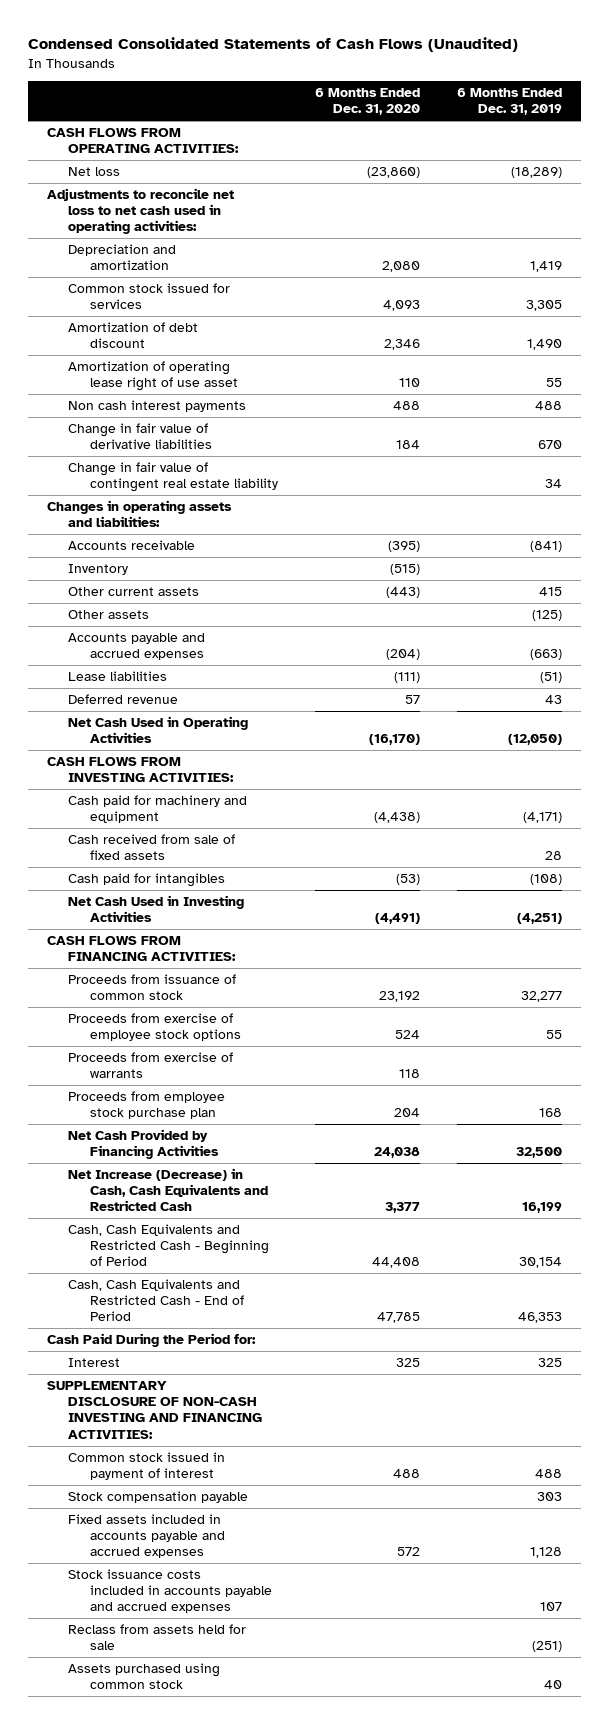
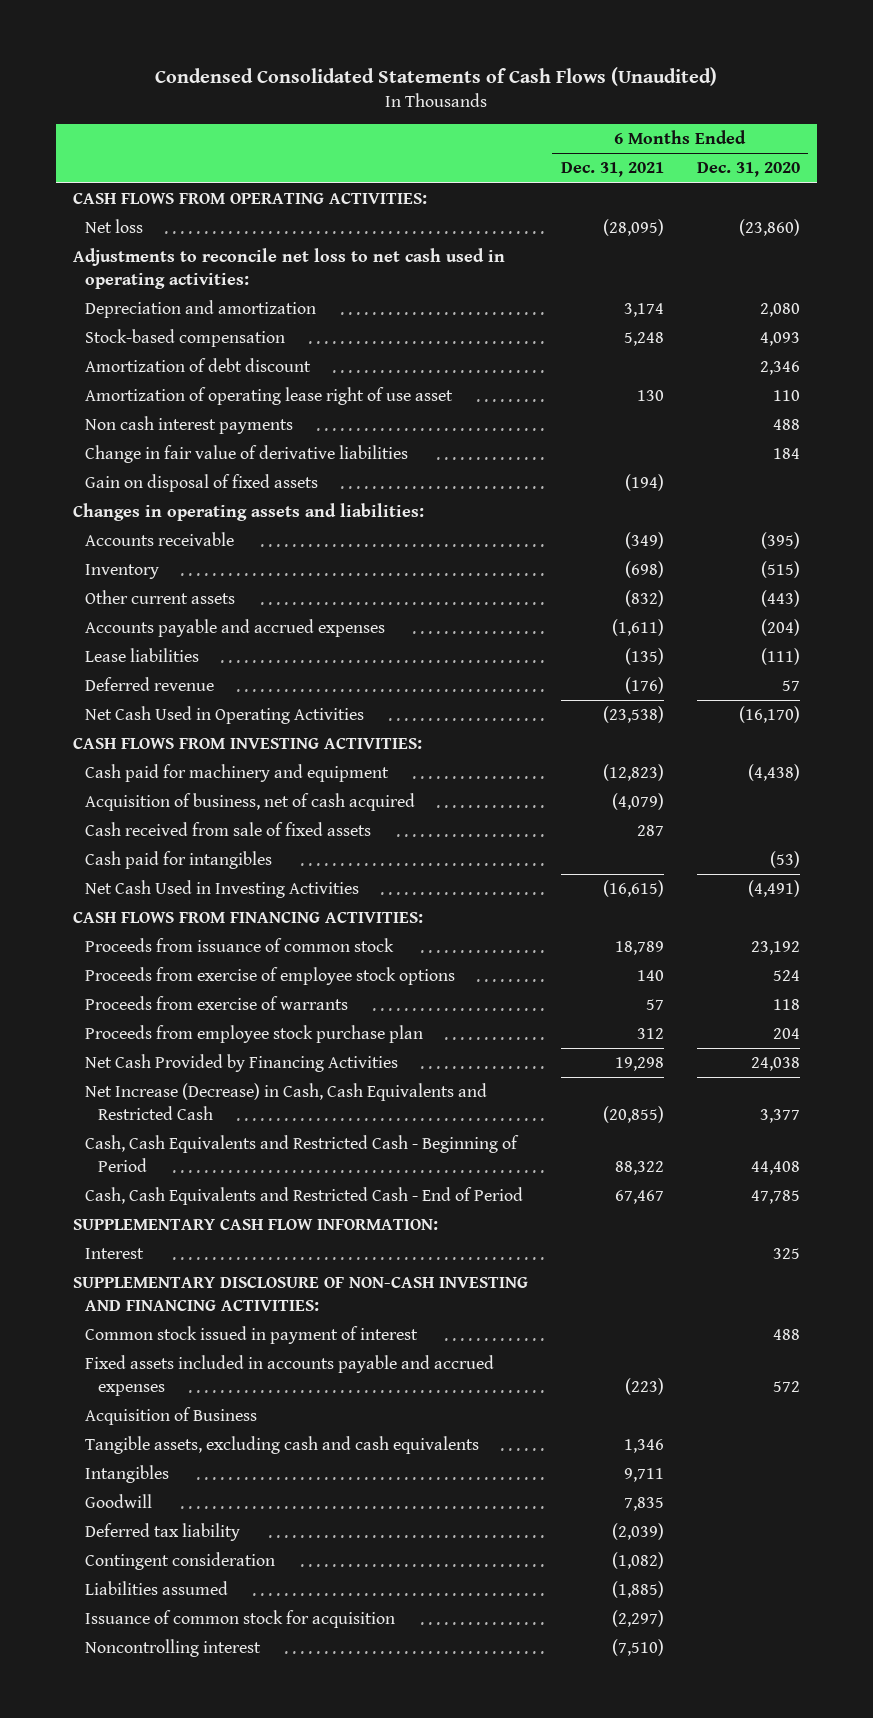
[457,88,563,116] 6 Months Ended Dec. 31, 2019 -> none
none -> [560,162,664,178] Dec. 31, 2021
[68,283,231,310] Common stock issued for services -> [85,329,286,348] Stock-based compensation
[68,462,278,493] Change in fair value of contingent real estate liability -> none
none -> [85,474,319,493] Gain on disposal of fixed assets
[68,610,150,620] Other assets -> none
none -> [85,793,416,812] Acquisition of business, net of cash acquired
[46,1333,256,1348] Cash Paid During the Period for: -> none
none -> [72,1219,438,1231] SUPPLEMENTARY CASH FLOW INFORMATION:
[68,1491,249,1504] Stock compensation payable -> none
[68,1569,272,1614] Stock issuance costs included in accounts payable and accrued expenses -> none
[68,1624,247,1651] Reclass from assets held for sale -> none
[68,1663,221,1690] Assets purchased using common stock -> none
none -> [85,1407,258,1426] Acquisition of Business
none -> [85,1436,480,1455] Tangible assets, excluding cash and cash equivalents
none -> [85,1465,170,1484] Intangibles
none -> [85,1494,153,1509] Goodwill
none -> [85,1523,241,1542] Deferred tax liability
none -> [85,1552,276,1571] Contingent consideration
none -> [85,1581,229,1596] Liabilities assumed
none -> [85,1610,396,1629] Issuance of common stock for acquisition
none -> [85,1639,262,1658] Noncontrolling interest

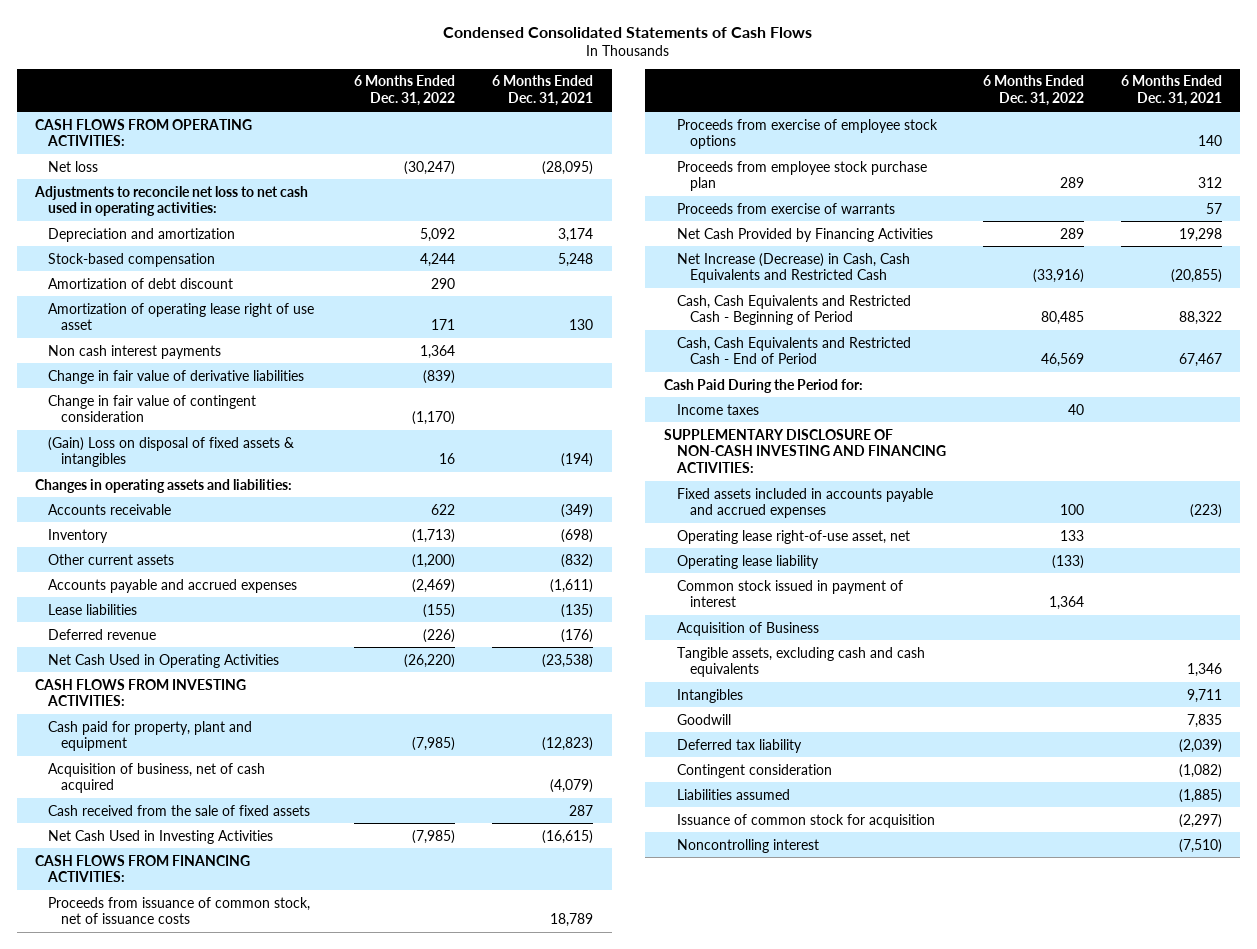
[155,67,718,87] Condensed Consolidated Statements of Cash Flows (Unaudited) -> [443,26,813,38] Condensed Consolidated Statements of Cash Flows
[697,162,801,178] Dec. 31, 2020 -> none
none -> [354,75,456,107] 6 Months Ended Dec. 31, 2022
none -> [48,394,257,423] Change in fair value of contingent consideration
[85,474,319,493] Gain on disposal of fixed assets -> [48,436,295,468] (Gain) Loss on disposal of fixed assets & intangibles
[85,764,390,783] Cash paid for machinery and equipment -> [48,720,253,752] Cash paid for property, plant and equipment
[85,851,273,870] Cash paid for intangibles -> none
[85,822,372,837] Cash received from sale of fixed assets -> [48,804,311,816] Cash received from the sale of fixed assets
[85,938,395,953] Proceeds from issuance of common stock -> [48,896,311,925] Proceeds from issuance of common stock, net of issuance costs
[85,996,349,1011] Proceeds from exercise of warrants -> [676,202,895,214] Proceeds from exercise of warrants
[72,1219,438,1231] SUPPLEMENTARY CASH FLOW INFORMATION: -> none
[85,1248,145,1260] Interest -> none
none -> [663,378,863,393] Cash Paid During the Period for:
none -> [676,403,759,415] Income taxes
none -> [676,529,910,544] Operating lease right-of-use asset, net
none -> [676,554,819,569] Operating lease liability
[85,1326,419,1345] Common stock issued in payment of interest -> [676,579,903,608] Common stock issued in payment of interest

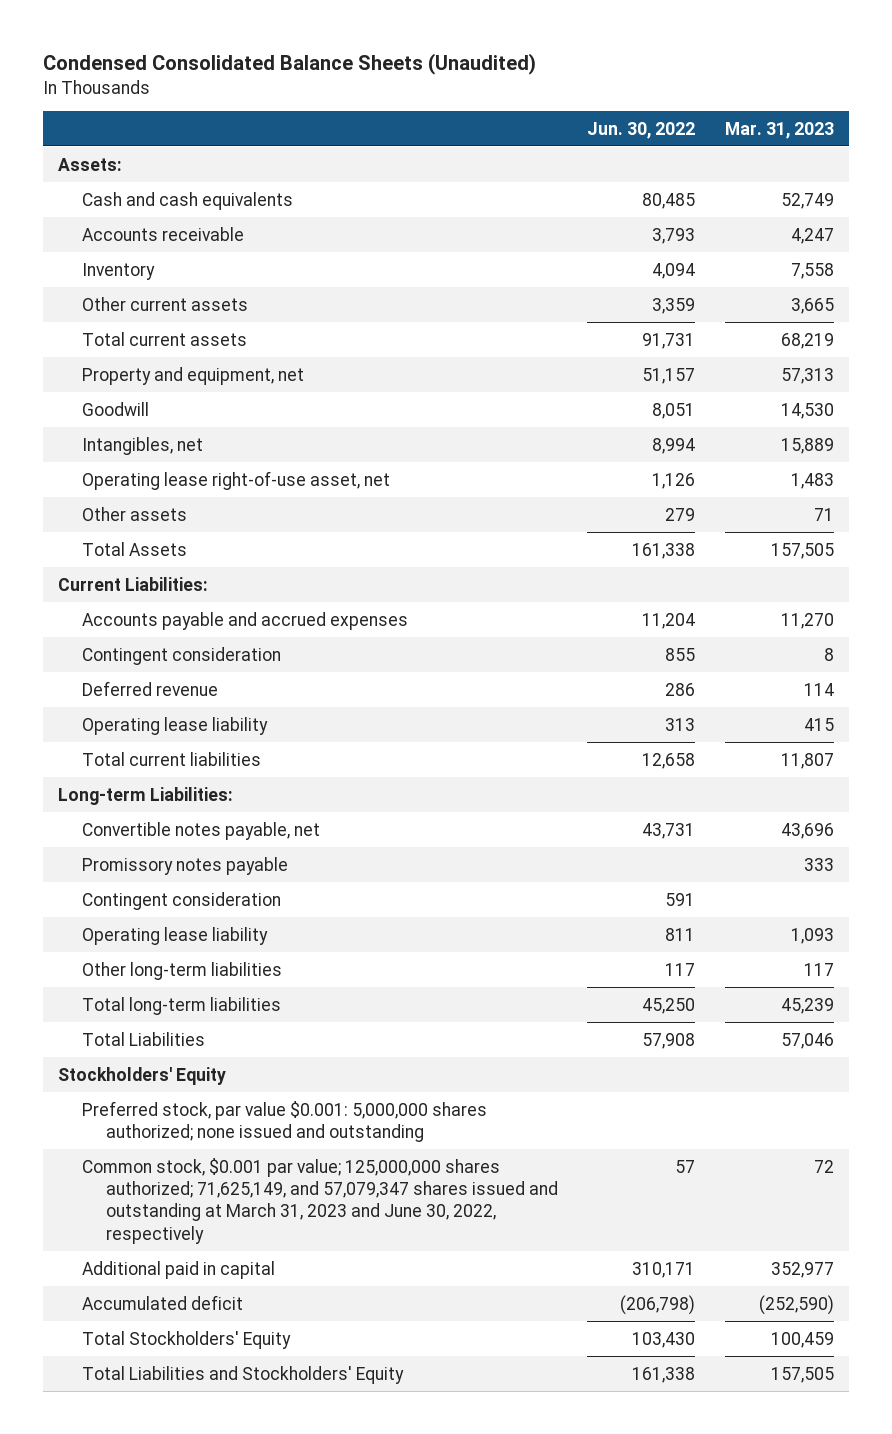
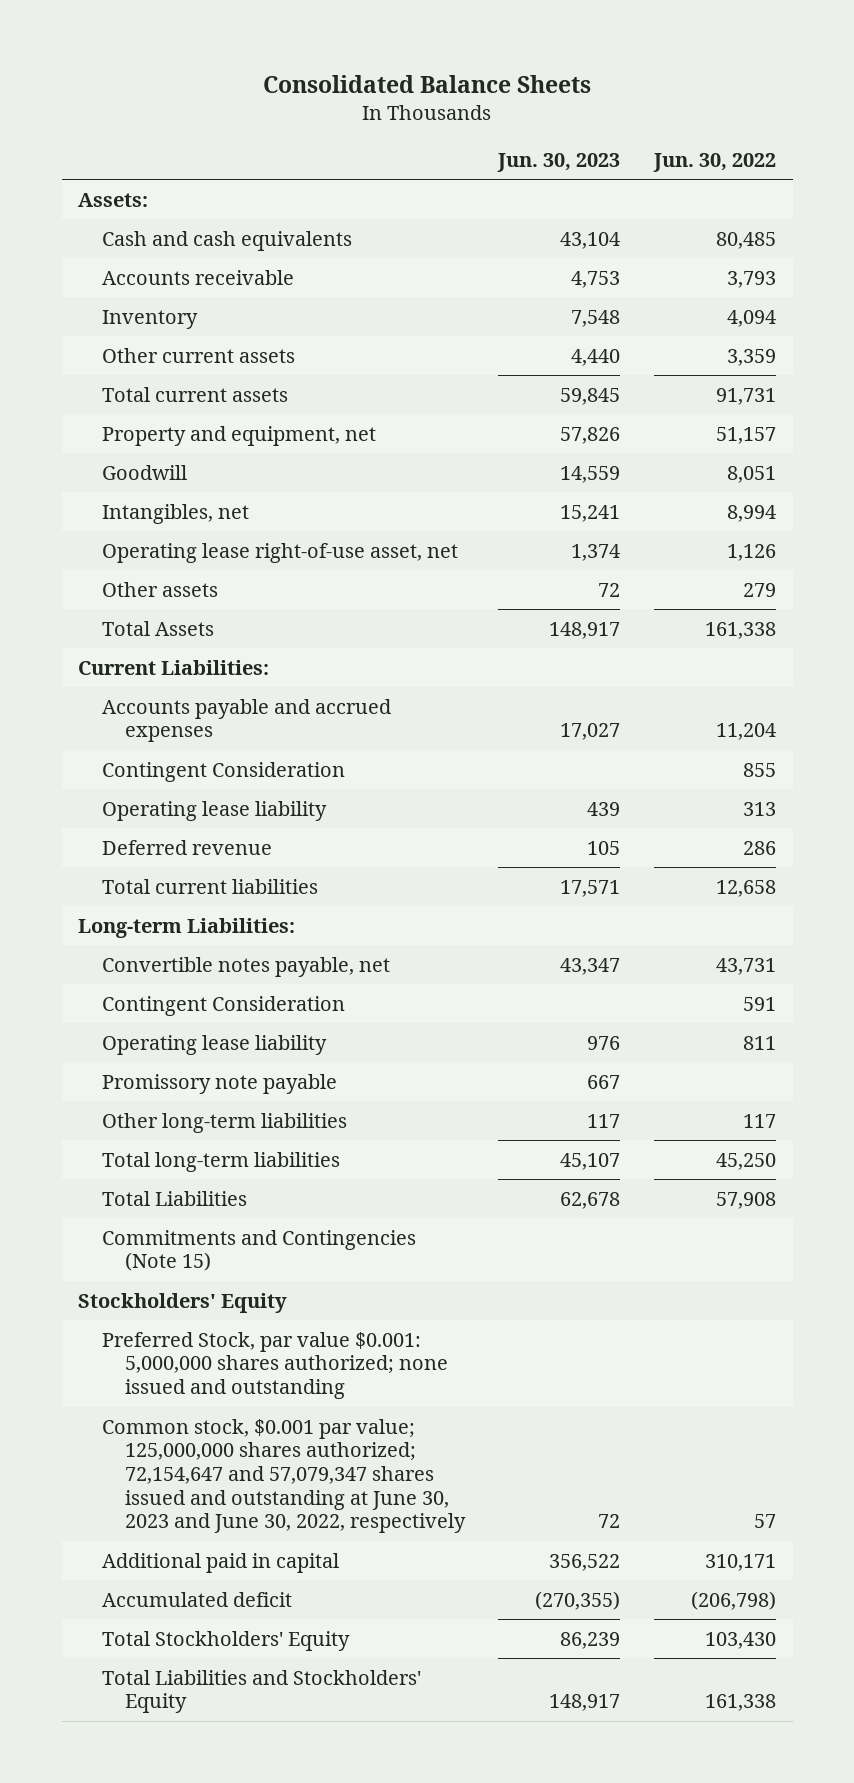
[43,53,537,76] Condensed Consolidated Balance Sheets (Unaudited) -> [263,74,592,93] Consolidated Balance Sheets
[725,121,835,139] Mar. 31, 2023 -> none
none -> [497,152,621,172] Jun. 30, 2023
[81,646,281,665] Contingent consideration -> [101,761,345,782] Contingent Consideration
[81,680,218,696] Deferred revenue -> [101,839,272,855] Deferred revenue
[81,856,288,875] Promissory notes payable -> none
[81,891,281,910] Contingent consideration -> [101,995,345,1016] Contingent Consideration
none -> [101,1073,337,1094] Promissory note payable
none -> [101,1229,416,1272] Commitments and Contingencies (Note 15)
[81,1100,487,1142] Preferred stock, par value $0.001: 5,000,000 shares authorized; none issued and outstanding -> [101,1331,448,1399] Preferred Stock, par value $0.001: 5,000,000 shares authorized; none issued and outstanding
[81,1157,558,1244] Common stock, $0.001 par value; 125,000,000 shares authorized; 71,625,149, and 57,079,347 shares issued and outstanding at March 31, 2023 and June 30, 2022, respectively -> [101,1418,466,1534] Common stock, $0.001 par value; 125,000,000 shares authorized; 72,154,647 and 57,079,347 shares issued and outstanding at June 30, 2023 and June 30, 2022, respectively

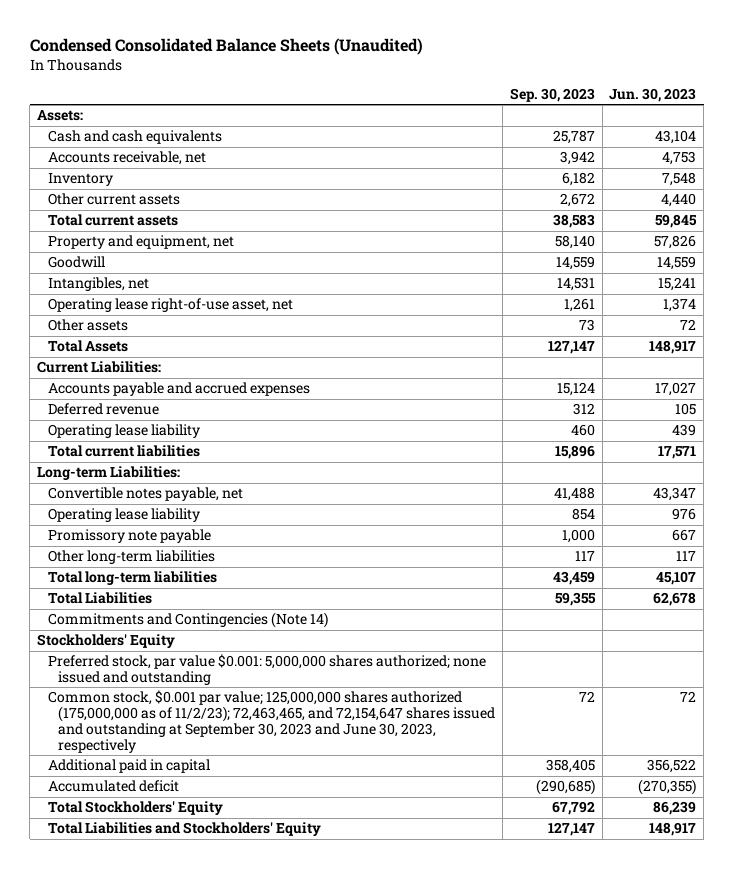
[263,74,592,93] Consolidated Balance Sheets -> [29,38,423,56] Condensed Consolidated Balance Sheets (Unaudited)
[652,152,776,172] Jun. 30, 2022 -> none
none -> [509,87,595,102] Sep. 30, 2023
[101,269,294,285] Accounts receivable -> [47,151,206,166] Accounts receivable, net
[101,761,345,782] Contingent Consideration -> none
[101,800,327,821] Operating lease liability -> [47,424,200,439] Operating lease liability
[101,995,345,1016] Contingent Consideration -> none
[101,1229,416,1272] Commitments and Contingencies (Note 15) -> [47,612,328,629] Commitments and Contingencies (Note 14)
[101,1331,448,1399] Preferred Stock, par value $0.001: 5,000,000 shares authorized; none issued and outstanding -> [47,654,486,686] Preferred stock, par value $0.001: 5,000,000 shares authorized; none issued and outstanding
[101,1418,466,1534] Common stock, $0.001 par value; 125,000,000 shares authorized; 72,154,647 and 57,079,347 shares issued and outstanding at June 30, 2023 and June 30, 2022, respectively -> [47,690,495,753] Common stock, $0.001 par value; 125,000,000 shares authorized (175,000,000 as of 11/2/23); 72,463,465, and 72,154,647 shares issued and outstanding at September 30, 2023 and June 30, 2023, respectively

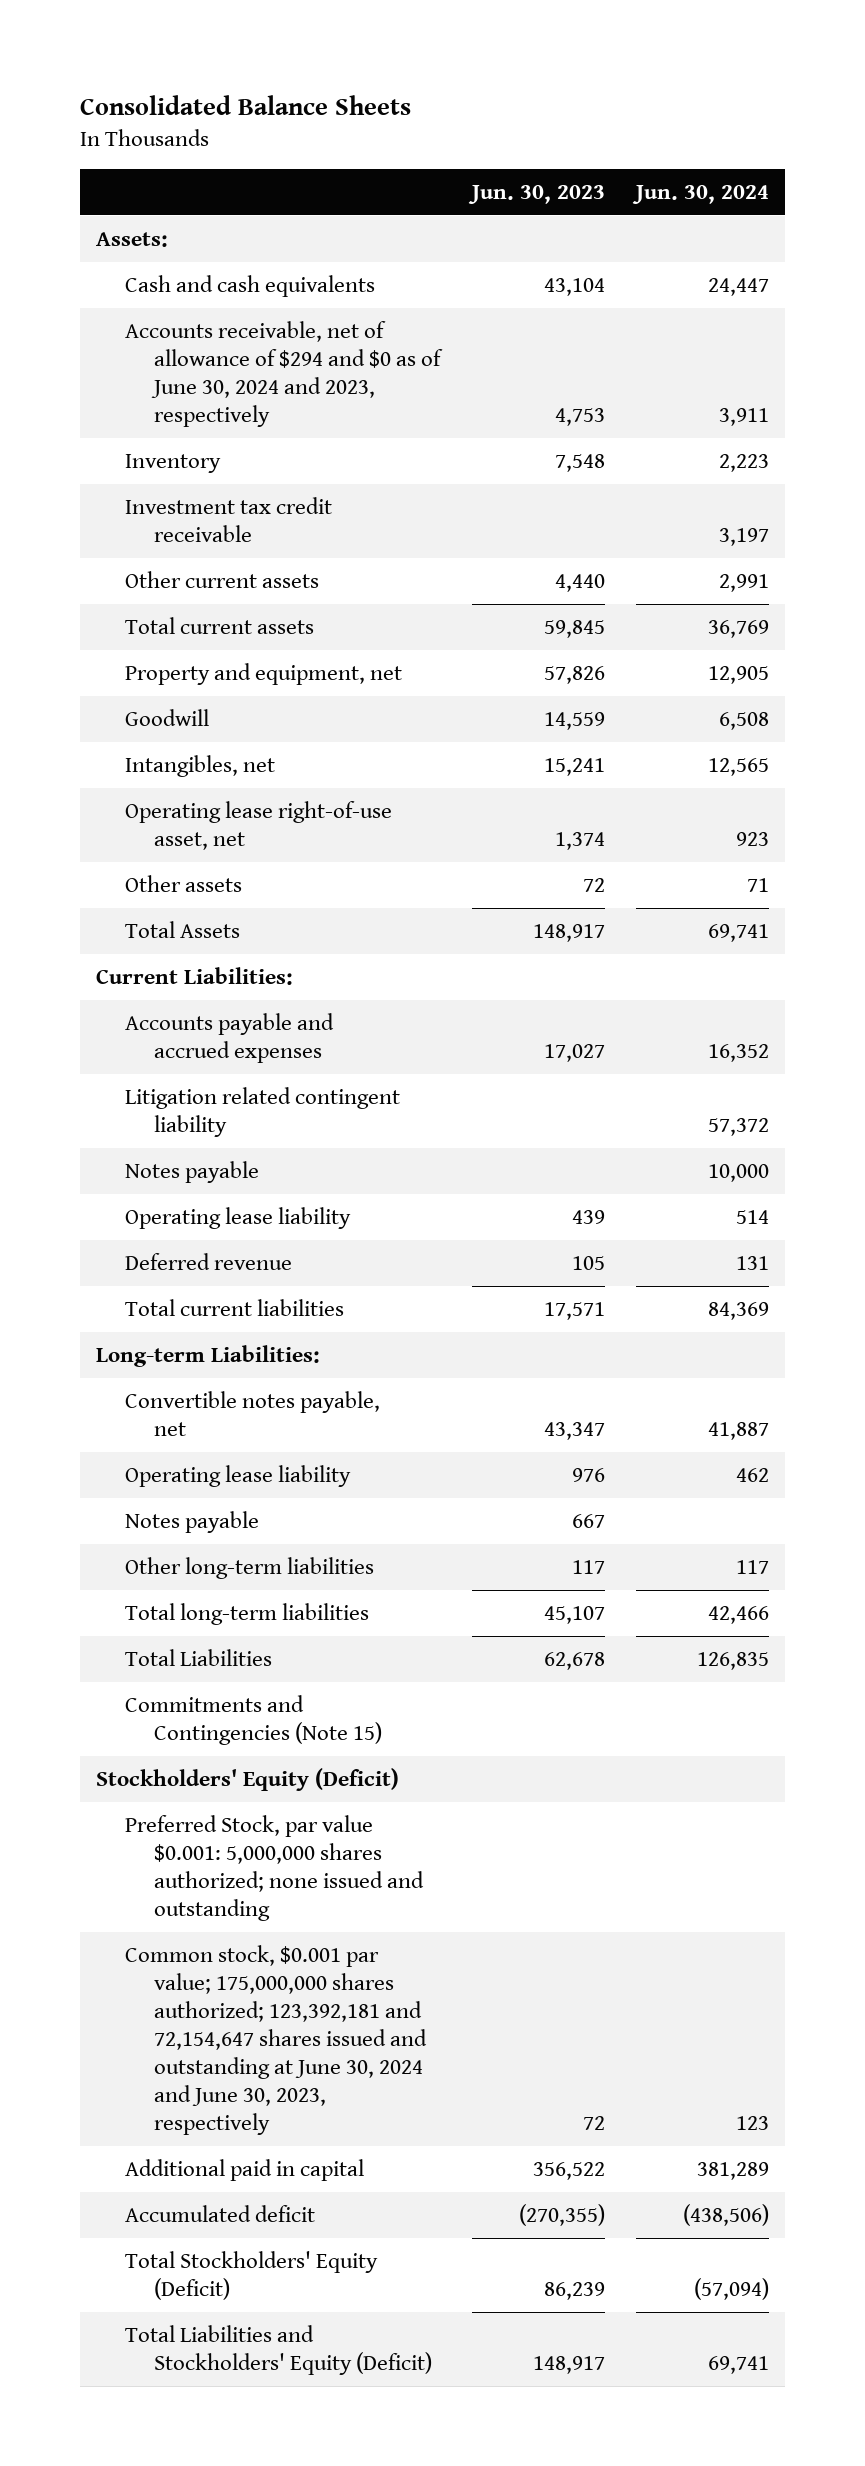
[29,38,423,56] Condensed Consolidated Balance Sheets (Unaudited) -> [79,95,411,116] Consolidated Balance Sheets
[509,87,595,102] Sep. 30, 2023 -> none
none -> [632,184,770,204] Jun. 30, 2024
[47,151,206,166] Accounts receivable, net -> [124,321,444,428] Accounts receivable, net of allowance of $294 and $0 as of June 30, 2024 and 2023, respectively
none -> [124,497,332,543] Investment tax credit receivable
none -> [124,1087,400,1138] Litigation related contingent liability
none -> [124,1161,259,1184] Notes payable
[47,403,159,416] Deferred revenue -> [124,1253,292,1271] Deferred revenue
[47,529,211,544] Promissory note payable -> [124,1511,259,1534] Notes payable
[47,612,328,629] Commitments and Contingencies (Note 14) -> [124,1695,383,1746] Commitments and Contingencies (Note 15)
[37,634,176,649] Stockholders' Equity -> [95,1768,399,1792] Stockholders' Equity (Deficit)
[47,654,486,686] Preferred stock, par value $0.001: 5,000,000 shares authorized; none issued and outstanding -> [124,1815,425,1922] Preferred Stock, par value $0.001: 5,000,000 shares authorized; none issued and outstanding
[47,690,495,753] Common stock, $0.001 par value; 125,000,000 shares authorized (175,000,000 as of 11/2/23); 72,463,465, and 72,154,647 shares issued and outstanding at September 30, 2023 and June 30, 2023, respectively -> [124,1945,428,2136] Common stock, $0.001 par value; 175,000,000 shares authorized; 123,392,181 and 72,154,647 shares issued and outstanding at June 30, 2024 and June 30, 2023, respectively
[47,801,223,816] Total Stockholders' Equity -> [124,2251,378,2301] Total Stockholders' Equity (Deficit)
[47,822,321,837] Total Liabilities and Stockholders' Equity -> [124,2325,433,2376] Total Liabilities and Stockholders' Equity (Deficit)

